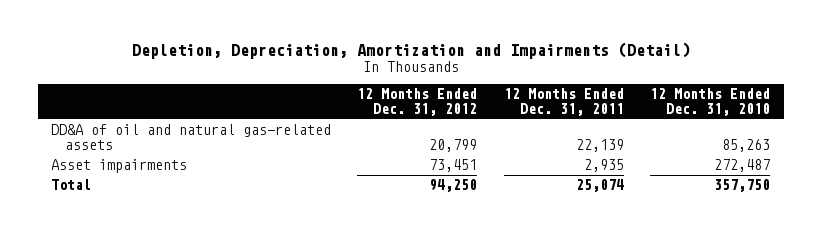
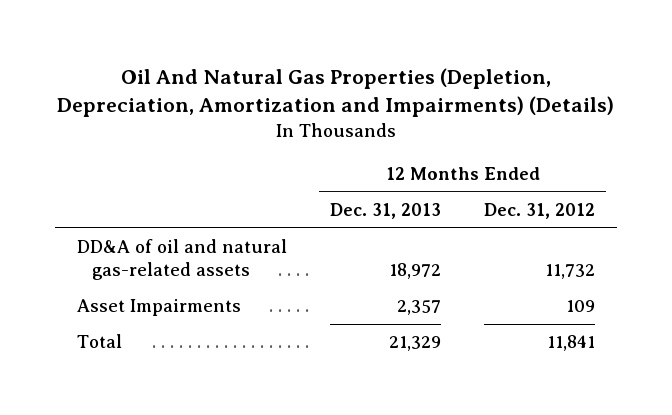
[131,42,690,60] Depletion, Depreciation, Amortization and Impairments (Detail) -> [57,67,615,118] Oil And Natural Gas Properties (Depletion, Depreciation, Amortization and Impairments) (Details)
[503,88,624,117] 12 Months Ended Dec. 31, 2011 -> none
[650,88,771,117] 12 Months Ended Dec. 31, 2010 -> none
none -> [330,202,442,219] Dec. 31, 2013
[429,139,478,153] 20,799 -> [545,264,596,280] 11,732
[51,159,188,174] Asset impairments -> [76,299,241,317] Asset Impairments
[429,159,478,173] 73,451 -> [566,300,596,313] 109
[429,179,478,193] 94,250 -> [547,335,596,352] 11,841

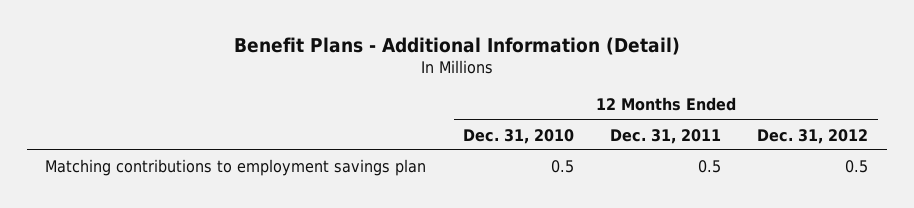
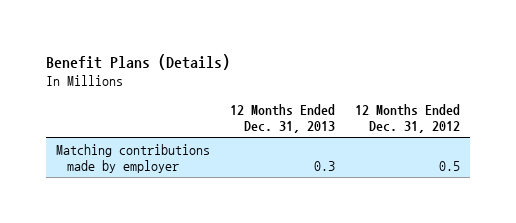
[233,36,680,55] Benefit Plans - Additional Information (Detail) -> [45,53,230,70] Benefit Plans (Details)
[462,128,574,144] Dec. 31, 2010 -> none
[610,128,722,144] Dec. 31, 2011 -> none
none -> [230,104,336,134] 12 Months Ended Dec. 31, 2013
[45,158,427,176] Matching contributions to employment savings plan -> [56,143,211,173] Matching contributions made by employer

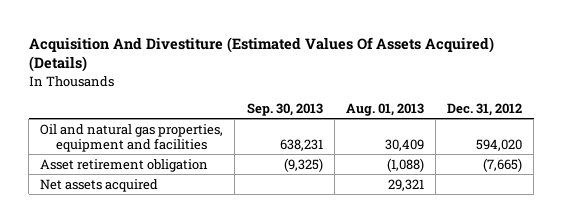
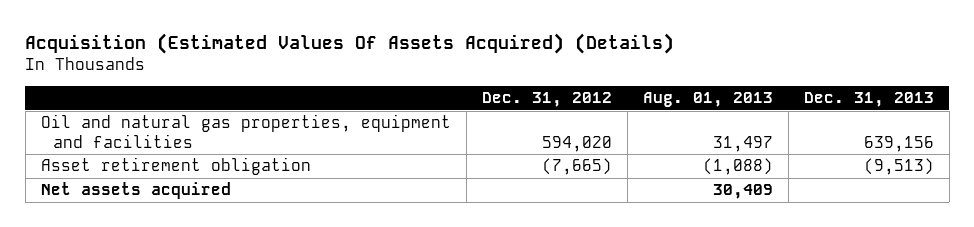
[28,36,494,73] Acquisition And Divestiture (Estimated Values Of Assets Acquired) (Details) -> [25,33,675,55] Acquisition (Estimated Values Of Assets Acquired) (Details)
[246,103,323,117] Sep. 30, 2013 -> none
none -> [803,92,934,108] Dec. 31, 2013
[384,138,424,151] 30,409 -> [712,135,773,152] 31,497
[387,178,424,191] 29,321 -> [712,184,773,200] 30,409

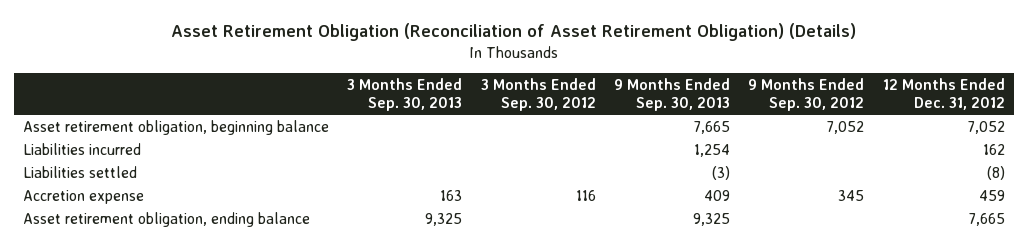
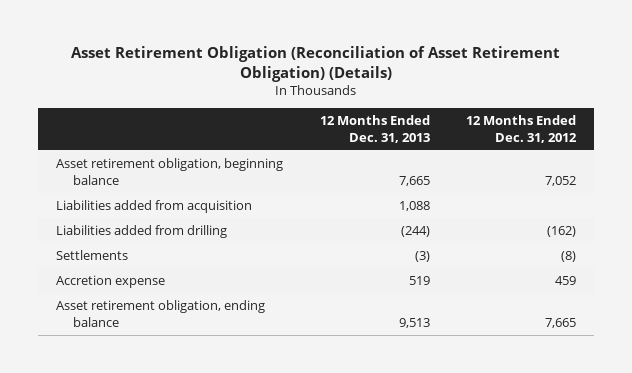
[347,78,463,111] 3 Months Ended Sep. 30, 2013 -> none
[480,78,596,111] 3 Months Ended Sep. 30, 2012 -> none
[614,78,731,111] 9 Months Ended Sep. 30, 2013 -> none
[748,78,865,111] 9 Months Ended Sep. 30, 2012 -> none
none -> [319,115,430,143] 12 Months Ended Dec. 31, 2013
[22,142,141,155] Liabilities incurred -> none
none -> [56,200,253,214] Liabilities added from acquisition
none -> [56,225,228,239] Liabilities added from drilling
[22,165,137,178] Liabilities settled -> [56,250,129,261] Settlements

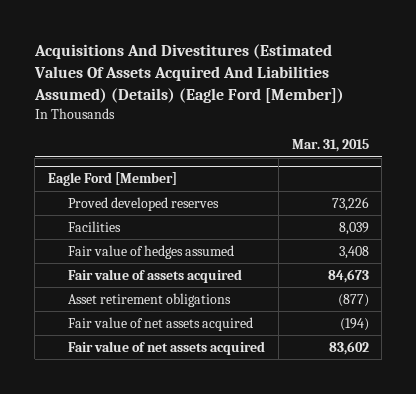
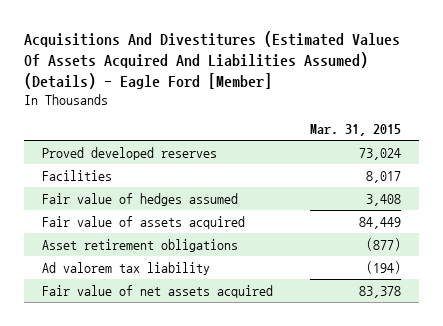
[33,44,344,103] Acquisitions And Divestitures (Estimated Values Of Assets Acquired And Liabilities Assumed) (Details) (Eagle Ford [Member]) -> [23,31,400,89] Acquisitions And Divestitures (Estimated Values Of Assets Acquired And Liabilities Assumed) (Details) - Eagle Ford [Member]
[47,172,177,187] Eagle Ford [Member] -> none
[331,196,369,211] 73,226 -> [358,147,401,160] 73,024
[338,221,369,235] 8,039 -> [365,170,401,183] 8,017
[327,268,369,283] 84,673 -> [358,216,401,229] 84,449
[68,340,266,355] Fair value of net assets acquired -> none
none -> [41,261,210,275] Ad valorem tax liability
[339,317,369,331] (194) -> [358,285,401,298] 83,378

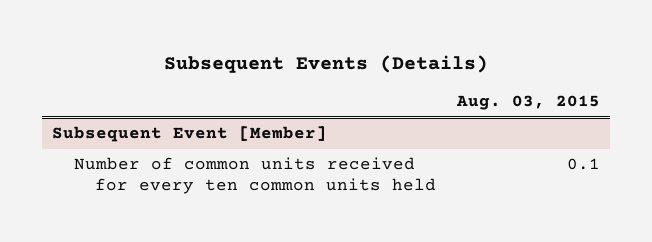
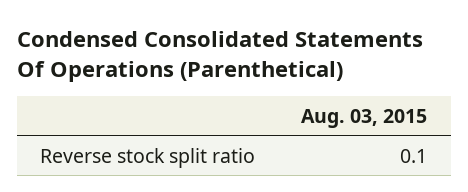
[164,54,489,73] Subsequent Events (Details) -> [17,30,424,82] Condensed Consolidated Statements Of Operations (Parenthetical)
[52,126,328,143] Subsequent Event [Member] -> none
[73,157,437,194] Number of common units received for every ten common units held -> [40,147,256,168] Reverse stock split ratio

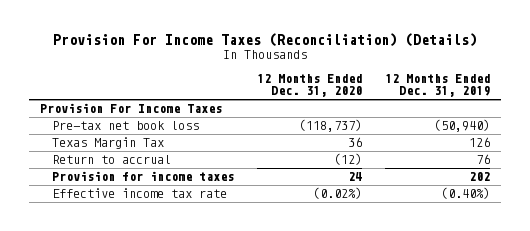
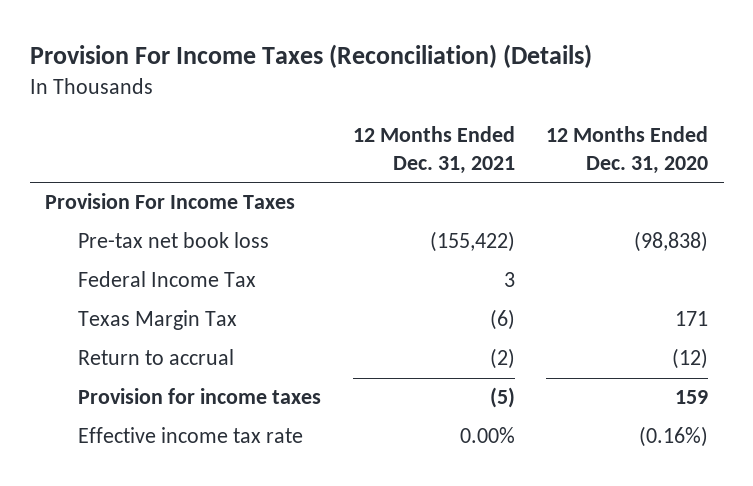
[384,73,490,98] 12 Months Ended Dec. 31, 2019 -> none
none -> [352,126,515,175] 12 Months Ended Dec. 31, 2021
[298,119,362,133] (118,737) -> [633,231,708,253] (98,838)
none -> [78,271,257,288] Federal Income Tax
[347,137,362,148] 36 -> [674,311,708,327] 171
[347,172,362,182] 24 -> [674,390,708,405] 159
[312,187,362,200] (0.02%) -> [638,426,708,448] (0.16%)

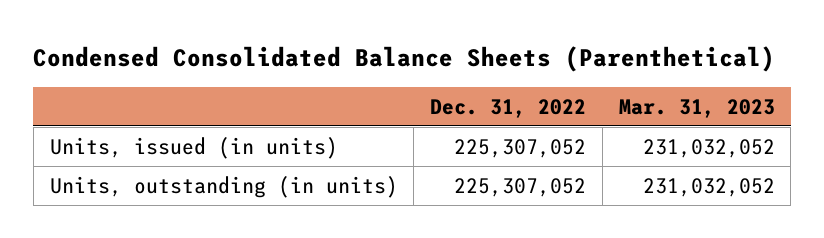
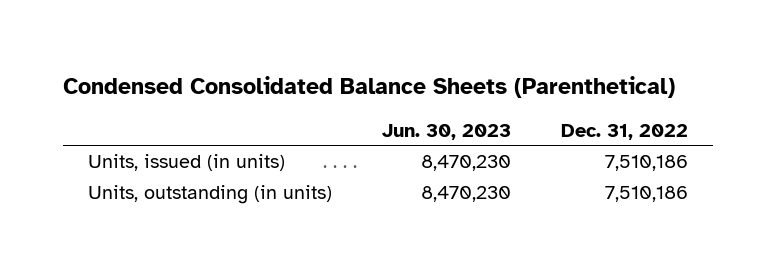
[618,98,775,118] Mar. 31, 2023 -> none
none -> [381,123,511,140] Jun. 30, 2023
[454,138,587,158] 225,307,052 -> [604,155,688,172] 7,510,186
[454,177,587,197] 225,307,052 -> [604,186,688,203] 7,510,186

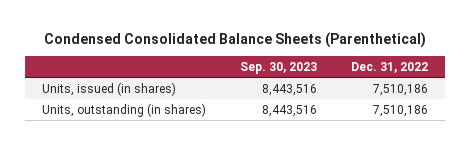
[381,123,511,140] Jun. 30, 2023 -> none
none -> [240,62,318,75] Sep. 30, 2023
[87,154,285,172] Units, issued (in units) -> [42,81,177,96] Units, issued (in shares)
[87,185,332,205] Units, outstanding (in units) -> [42,102,207,117] Units, outstanding (in shares)

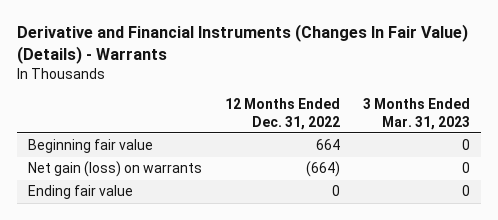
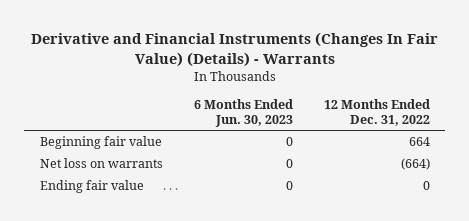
[362,97,470,130] 3 Months Ended Mar. 31, 2023 -> none
none -> [193,99,293,128] 6 Months Ended Jun. 30, 2023
[27,161,202,178] Net gain (loss) on warrants -> [39,158,163,169] Net loss on warrants

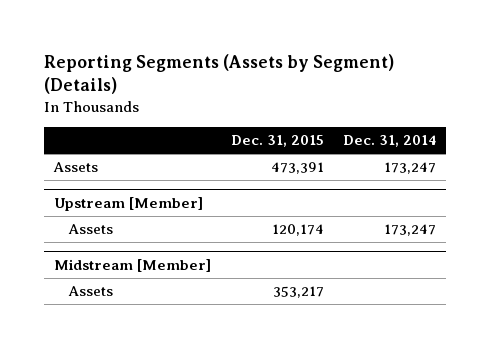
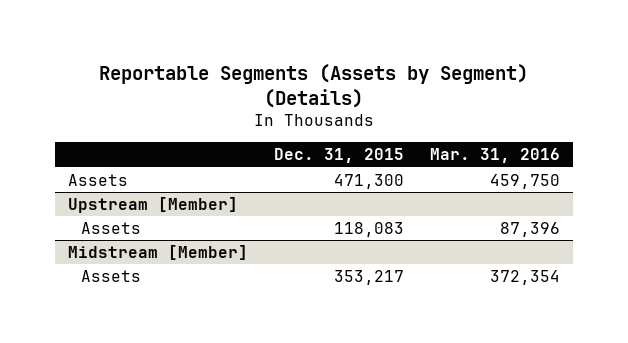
[44,53,395,95] Reporting Segments (Assets by Segment) (Details) -> [99,64,529,108] Reportable Segments (Assets by Segment) (Details)
[343,135,437,148] Dec. 31, 2014 -> none
none -> [430,148,561,164] Mar. 31, 2016
[270,162,324,175] 473,391 -> [334,173,405,189] 471,300
[271,224,324,237] 120,174 -> [334,221,405,237] 118,083

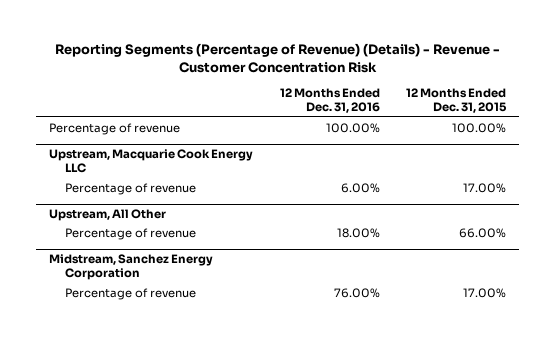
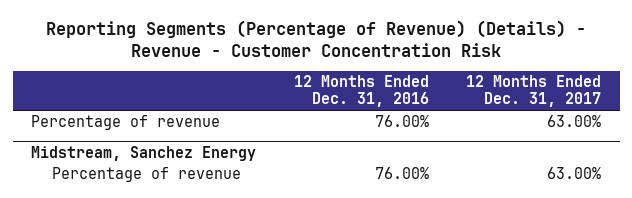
[405,87,507,114] 12 Months Ended Dec. 31, 2015 -> none
none -> [466,75,602,108] 12 Months Ended Dec. 31, 2017
[49,122,181,135] Percentage of revenue -> none
[49,148,254,174] Upstream, Macquarie Cook Energy LLC -> none
[65,182,197,195] Percentage of revenue -> none
[49,208,167,221] Upstream, All Other -> none
[65,227,197,240] Percentage of revenue -> none
[49,253,214,281] Midstream, Sanchez Energy Corporation -> none
none -> [31,145,257,161] Midstream, Sanchez Energy
none -> [51,167,241,183] Percentage of revenue

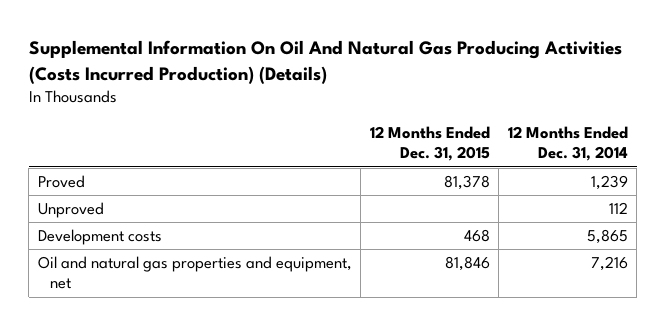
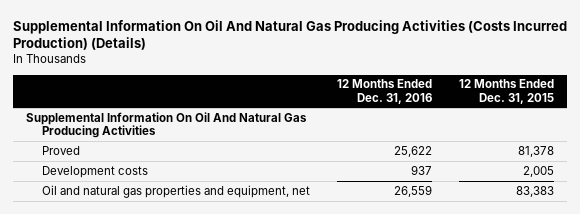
[507,126,628,162] 12 Months Ended Dec. 31, 2014 -> none
none -> [336,79,432,104] 12 Months Ended Dec. 31, 2016
none -> [26,111,308,139] Supplemental Information On Oil And Natural Gas Producing Activities
[37,202,104,219] Unproved -> none
[463,229,490,243] 468 -> [522,165,554,177] 2,005
[444,256,490,272] 81,846 -> [515,185,554,197] 83,383

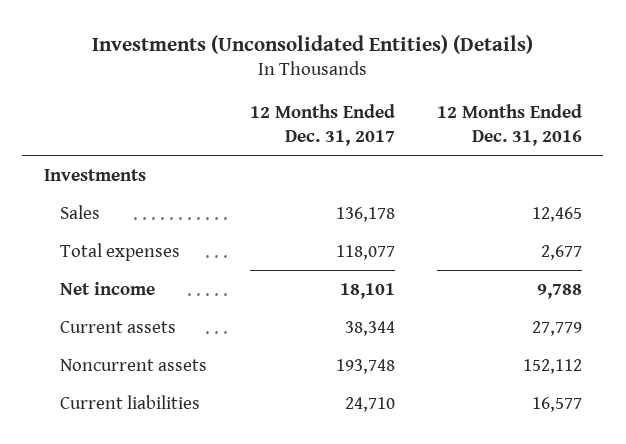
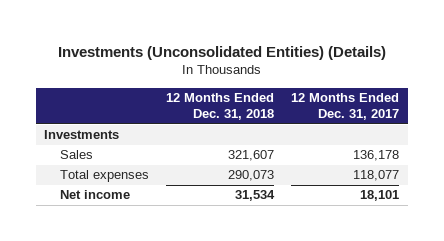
[437,104,583,146] 12 Months Ended Dec. 31, 2016 -> none
none -> [166,92,275,121] 12 Months Ended Dec. 31, 2018
[60,320,177,333] Current assets -> none
[60,358,208,371] Noncurrent assets -> none
[60,394,201,409] Current liabilities -> none

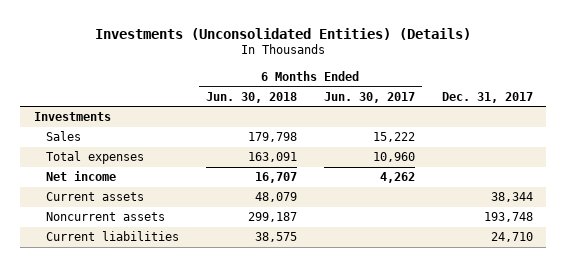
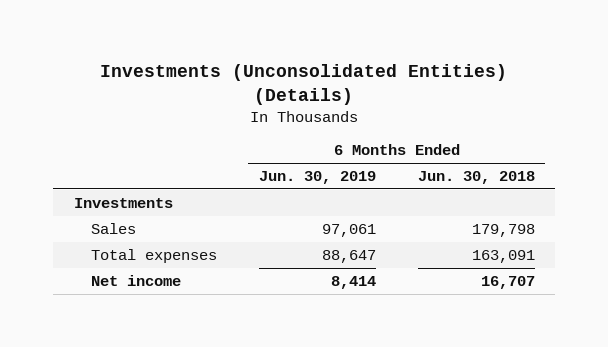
[323,91,415,103] Jun. 30, 2017 -> none
[441,91,533,103] Dec. 31, 2017 -> none
none -> [258,171,376,185] Jun. 30, 2019
[46,192,145,202] Current assets -> none
[46,212,166,222] Noncurrent assets -> none
[46,231,180,242] Current liabilities -> none

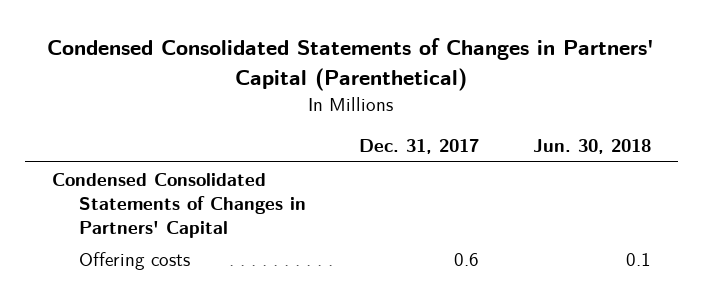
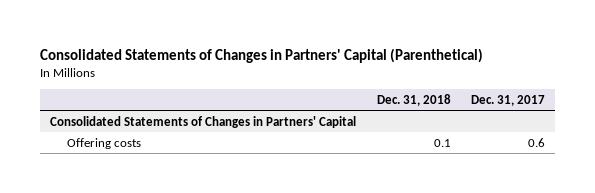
[47,37,655,91] Condensed Consolidated Statements of Changes in Partners' Capital (Parenthetical) -> [39,47,483,63] Consolidated Statements of Changes in Partners' Capital (Parenthetical)
[533,139,652,155] Jun. 30, 2018 -> none
none -> [376,93,451,106] Dec. 31, 2018
[51,172,306,238] Condensed Consolidated Statements of Changes in Partners' Capital -> [50,115,357,128] Consolidated Statements of Changes in Partners' Capital

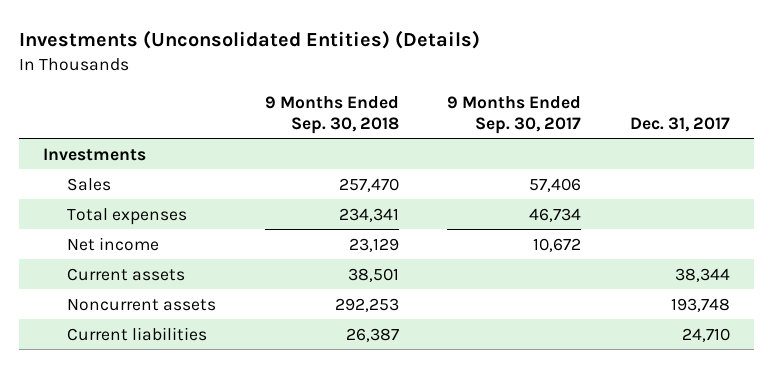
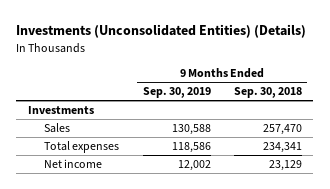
[447,95,582,134] 9 Months Ended Sep. 30, 2017 -> none
[629,116,730,132] Dec. 31, 2017 -> none
none -> [142,87,211,99] Sep. 30, 2019
[67,267,186,281] Current assets -> none
[67,298,217,311] Noncurrent assets -> none
[67,326,208,341] Current liabilities -> none

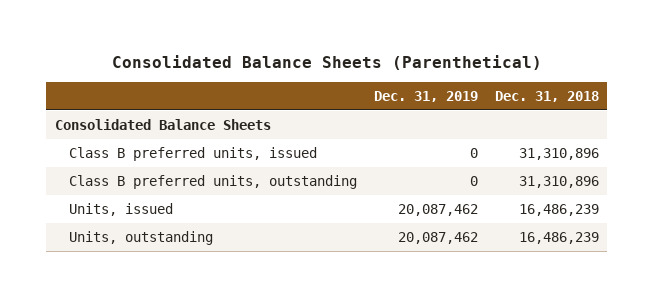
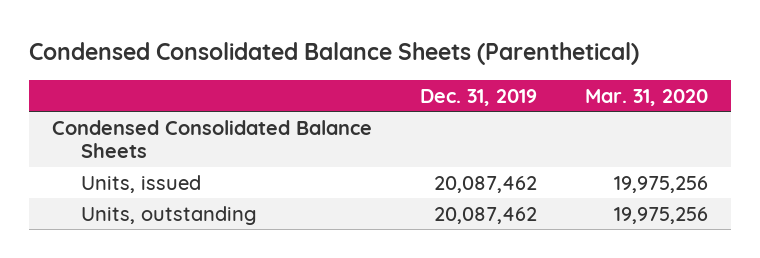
[111,54,542,70] Consolidated Balance Sheets (Parenthetical) -> [28,42,639,66] Condensed Consolidated Balance Sheets (Parenthetical)
[495,90,600,102] Dec. 31, 2018 -> none
none -> [584,89,708,107] Mar. 31, 2020
[69,147,318,162] Class B preferred units, issued -> none
[69,175,358,190] Class B preferred units, outstanding -> none
[54,119,271,131] Consolidated Balance Sheets -> [52,119,373,159] Condensed Consolidated Balance Sheets

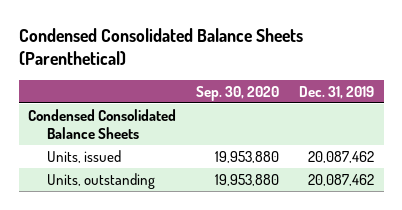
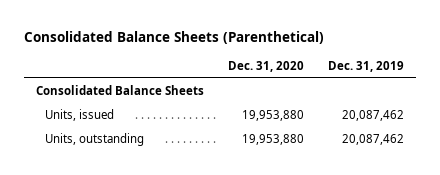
[18,27,303,66] Condensed Consolidated Balance Sheets (Parenthetical) -> [23,31,324,45] Consolidated Balance Sheets (Parenthetical)
[196,85,280,101] Sep. 30, 2020 -> none
none -> [228,60,305,72] Dec. 31, 2020
[28,108,177,140] Condensed Consolidated Balance Sheets -> [35,85,204,96] Consolidated Balance Sheets

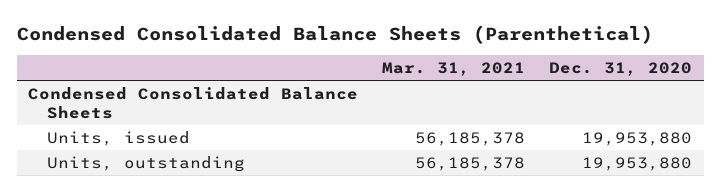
[23,31,324,45] Consolidated Balance Sheets (Parenthetical) -> [16,25,653,45] Condensed Consolidated Balance Sheets (Parenthetical)
[328,60,405,72] Dec. 31, 2019 -> none
none -> [382,61,526,76] Mar. 31, 2021
[35,85,204,96] Consolidated Balance Sheets -> [28,86,359,119] Condensed Consolidated Balance Sheets

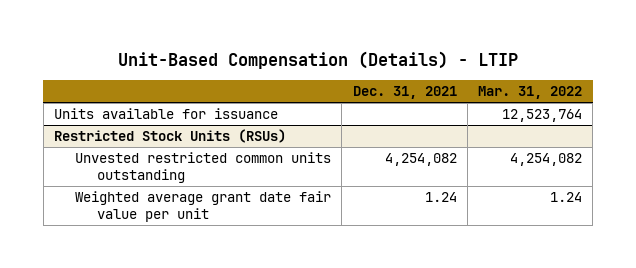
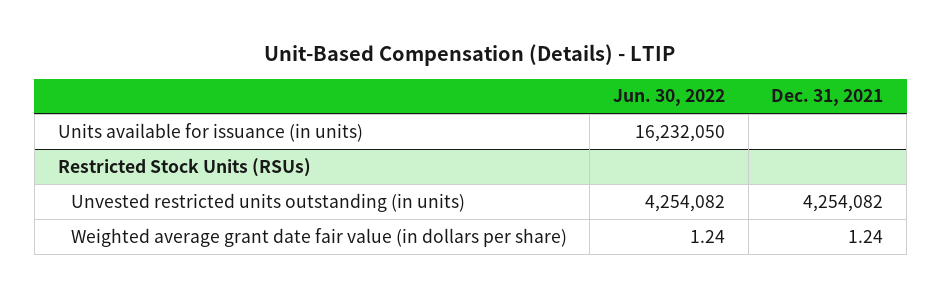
[477,86,582,100] Mar. 31, 2022 -> none
none -> [613,89,726,107] Jun. 30, 2022
[54,108,279,120] Units available for issuance -> [57,122,363,142] Units available for issuance (in units)
[75,152,332,184] Unvested restricted common units outstanding -> [70,192,465,212] Unvested restricted units outstanding (in units)
[75,191,332,223] Weighted average grant date fair value per unit -> [70,227,567,247] Weighted average grant date fair value (in dollars per share)

